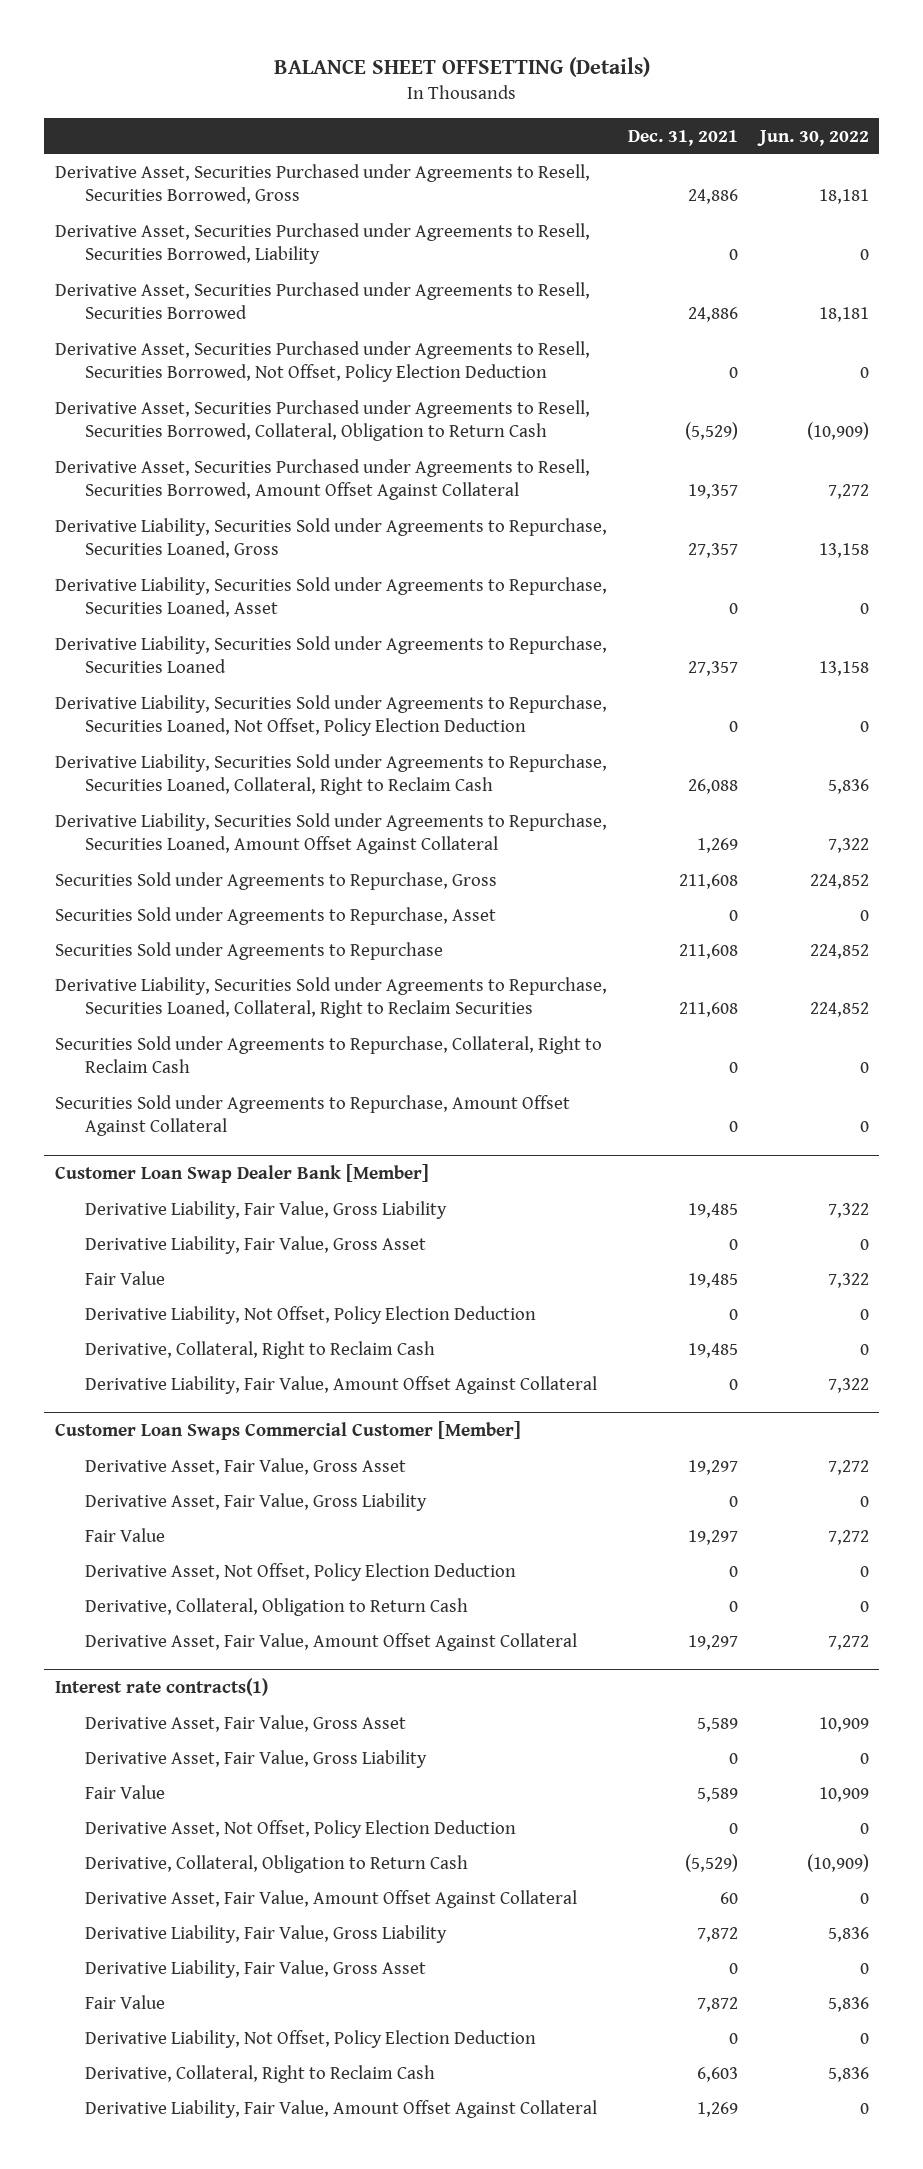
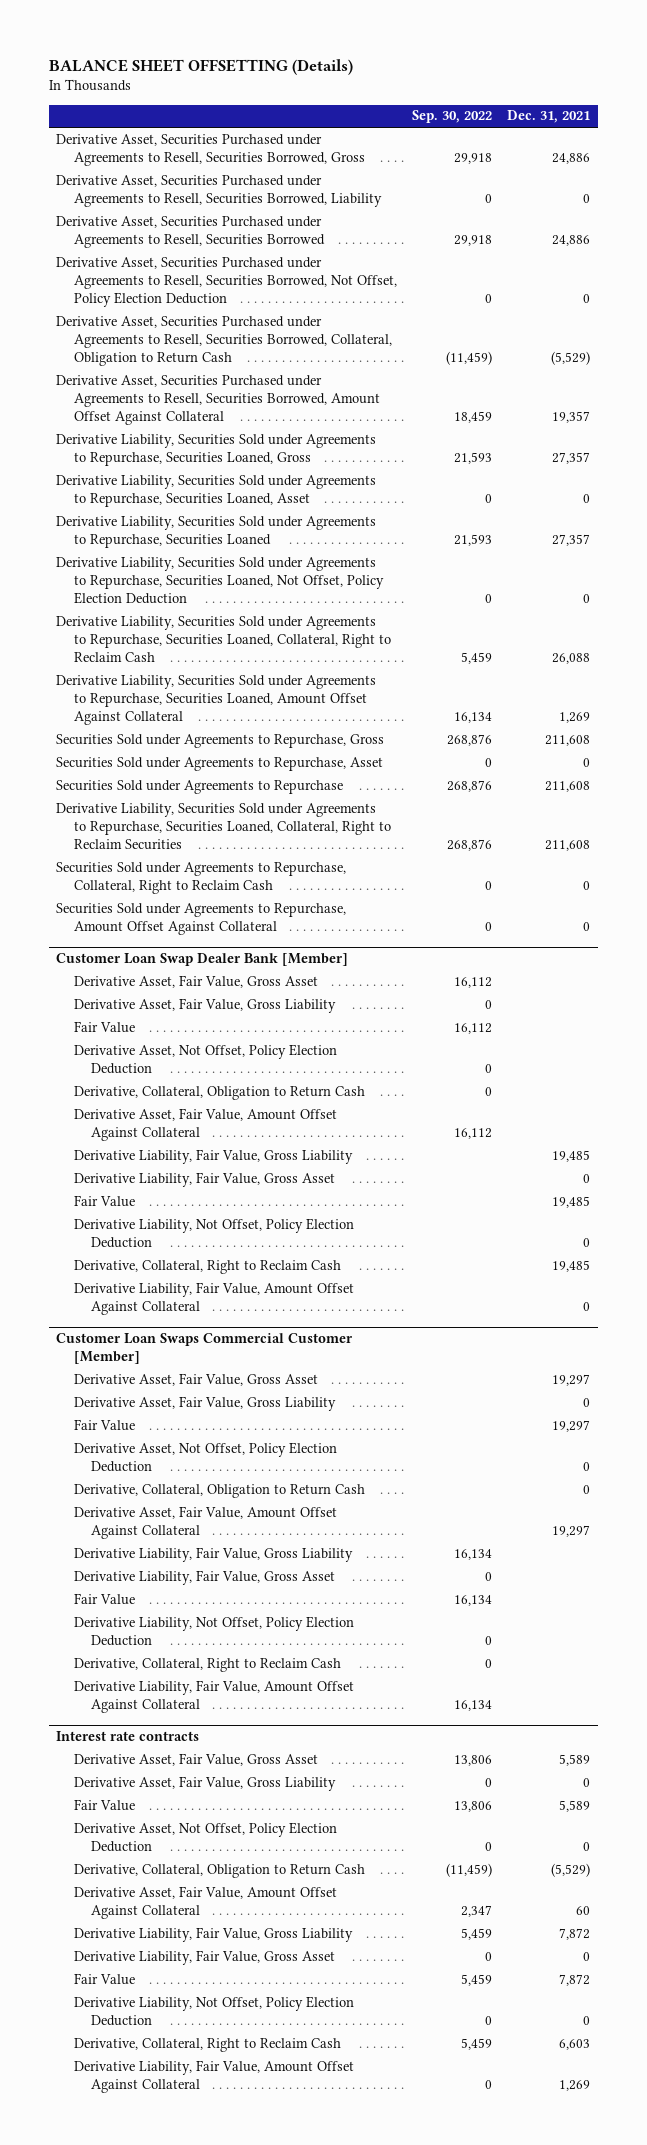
[756,129,869,146] Jun. 30, 2022 -> none
none -> [411,110,492,124] Sep. 30, 2022
none -> [73,974,318,988] Derivative Asset, Fair Value, Gross Asset
none -> [73,997,336,1013] Derivative Asset, Fair Value, Gross Liability
none -> [73,1020,135,1033] Fair Value
none -> [73,1043,337,1075] Derivative Asset, Not Offset, Policy Election Deduction
none -> [73,1085,365,1100] Derivative, Collateral, Obligation to Return Cash
none -> [73,1107,337,1142] Derivative Asset, Fair Value, Amount Offset Against Collateral
none -> [73,1546,353,1562] Derivative Liability, Fair Value, Gross Liability
none -> [73,1569,335,1585] Derivative Liability, Fair Value, Gross Asset
none -> [73,1592,135,1605] Fair Value
none -> [73,1615,354,1647] Derivative Liability, Not Offset, Policy Election Deduction
none -> [73,1657,341,1672] Derivative, Collateral, Right to Reclaim Cash
none -> [73,1679,354,1714] Derivative Liability, Fair Value, Amount Offset Against Collateral
[54,1678,268,1697] Interest rate contracts(1) -> [56,1731,200,1742] Interest rate contracts

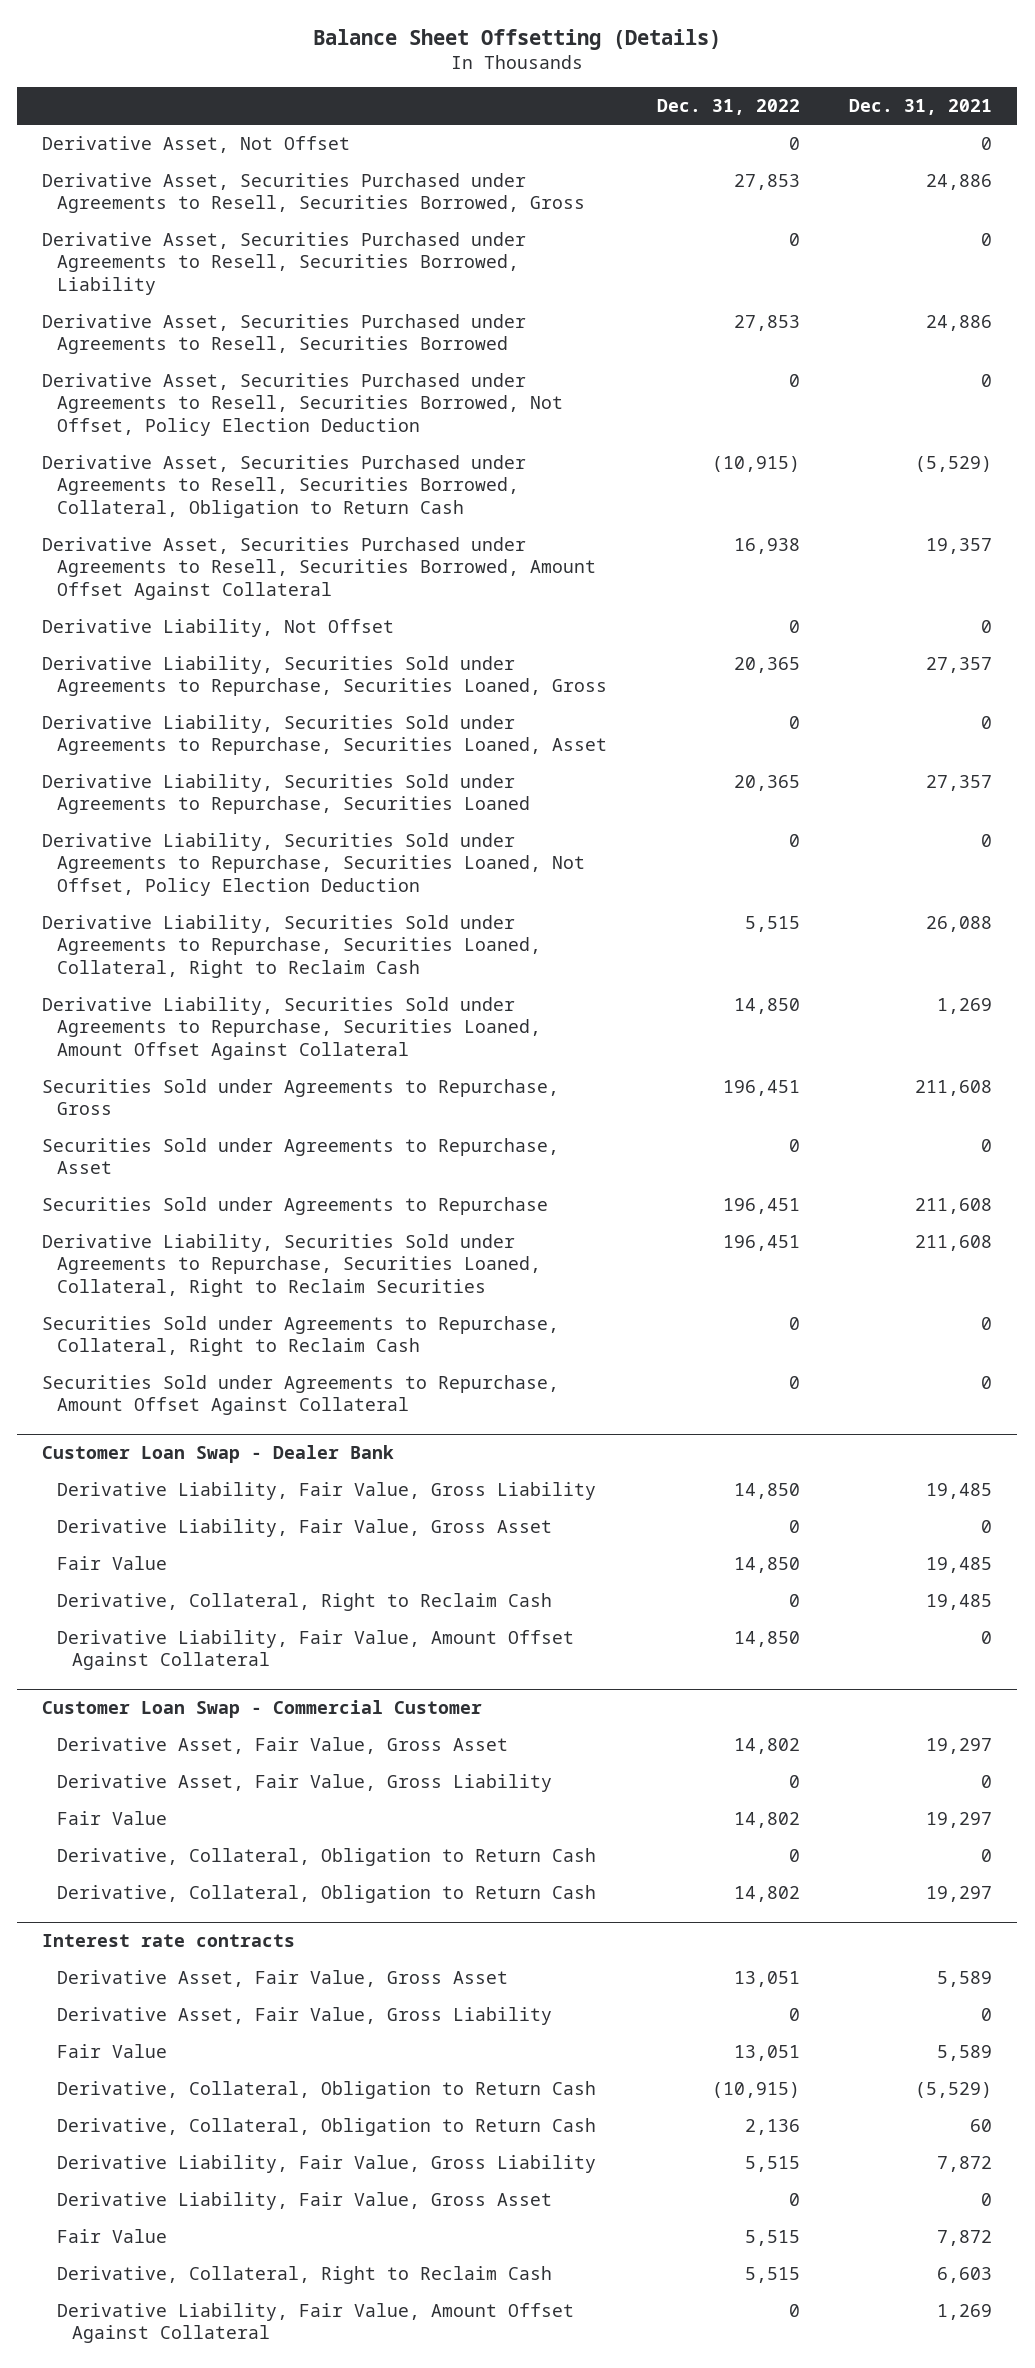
[48,59,353,76] BALANCE SHEET OFFSETTING (Details) -> [313,29,722,51] Balance Sheet Offsetting (Details)
[411,110,492,124] Sep. 30, 2022 -> none
none -> [656,99,800,116] Dec. 31, 2022
none -> [42,135,351,153] Derivative Asset, Not Offset
none -> [42,618,395,637] Derivative Liability, Not Offset
[73,974,318,988] Derivative Asset, Fair Value, Gross Asset -> none
[73,997,336,1013] Derivative Asset, Fair Value, Gross Liability -> none
[73,1020,135,1033] Fair Value -> none
[73,1043,337,1075] Derivative Asset, Not Offset, Policy Election Deduction -> none
[73,1085,365,1100] Derivative, Collateral, Obligation to Return Cash -> none
[73,1107,337,1142] Derivative Asset, Fair Value, Amount Offset Against Collateral -> none
[56,953,349,967] Customer Loan Swap Dealer Bank [Member] -> [42,1445,395,1464] Customer Loan Swap - Dealer Bank
[73,1217,354,1249] Derivative Liability, Not Offset, Policy Election Deduction -> none
[56,1333,354,1365] Customer Loan Swaps Commercial Customer [Member] -> [42,1700,483,1719] Customer Loan Swap - Commercial Customer
[73,1441,337,1473] Derivative Asset, Not Offset, Policy Election Deduction -> none
[73,1546,353,1562] Derivative Liability, Fair Value, Gross Liability -> none
[73,1569,335,1585] Derivative Liability, Fair Value, Gross Asset -> none
[73,1592,135,1605] Fair Value -> none
[73,1615,354,1647] Derivative Liability, Not Offset, Policy Election Deduction -> none
[73,1657,341,1672] Derivative, Collateral, Right to Reclaim Cash -> none
[73,1679,354,1714] Derivative Liability, Fair Value, Amount Offset Against Collateral -> none
[73,1505,337,1540] Derivative Asset, Fair Value, Amount Offset Against Collateral -> [57,1884,597,1903] Derivative, Collateral, Obligation to Return Cash
[73,1821,337,1853] Derivative Asset, Not Offset, Policy Election Deduction -> none
[73,1885,337,1920] Derivative Asset, Fair Value, Amount Offset Against Collateral -> [57,2117,597,2136] Derivative, Collateral, Obligation to Return Cash
[73,1995,354,2027] Derivative Liability, Not Offset, Policy Election Deduction -> none

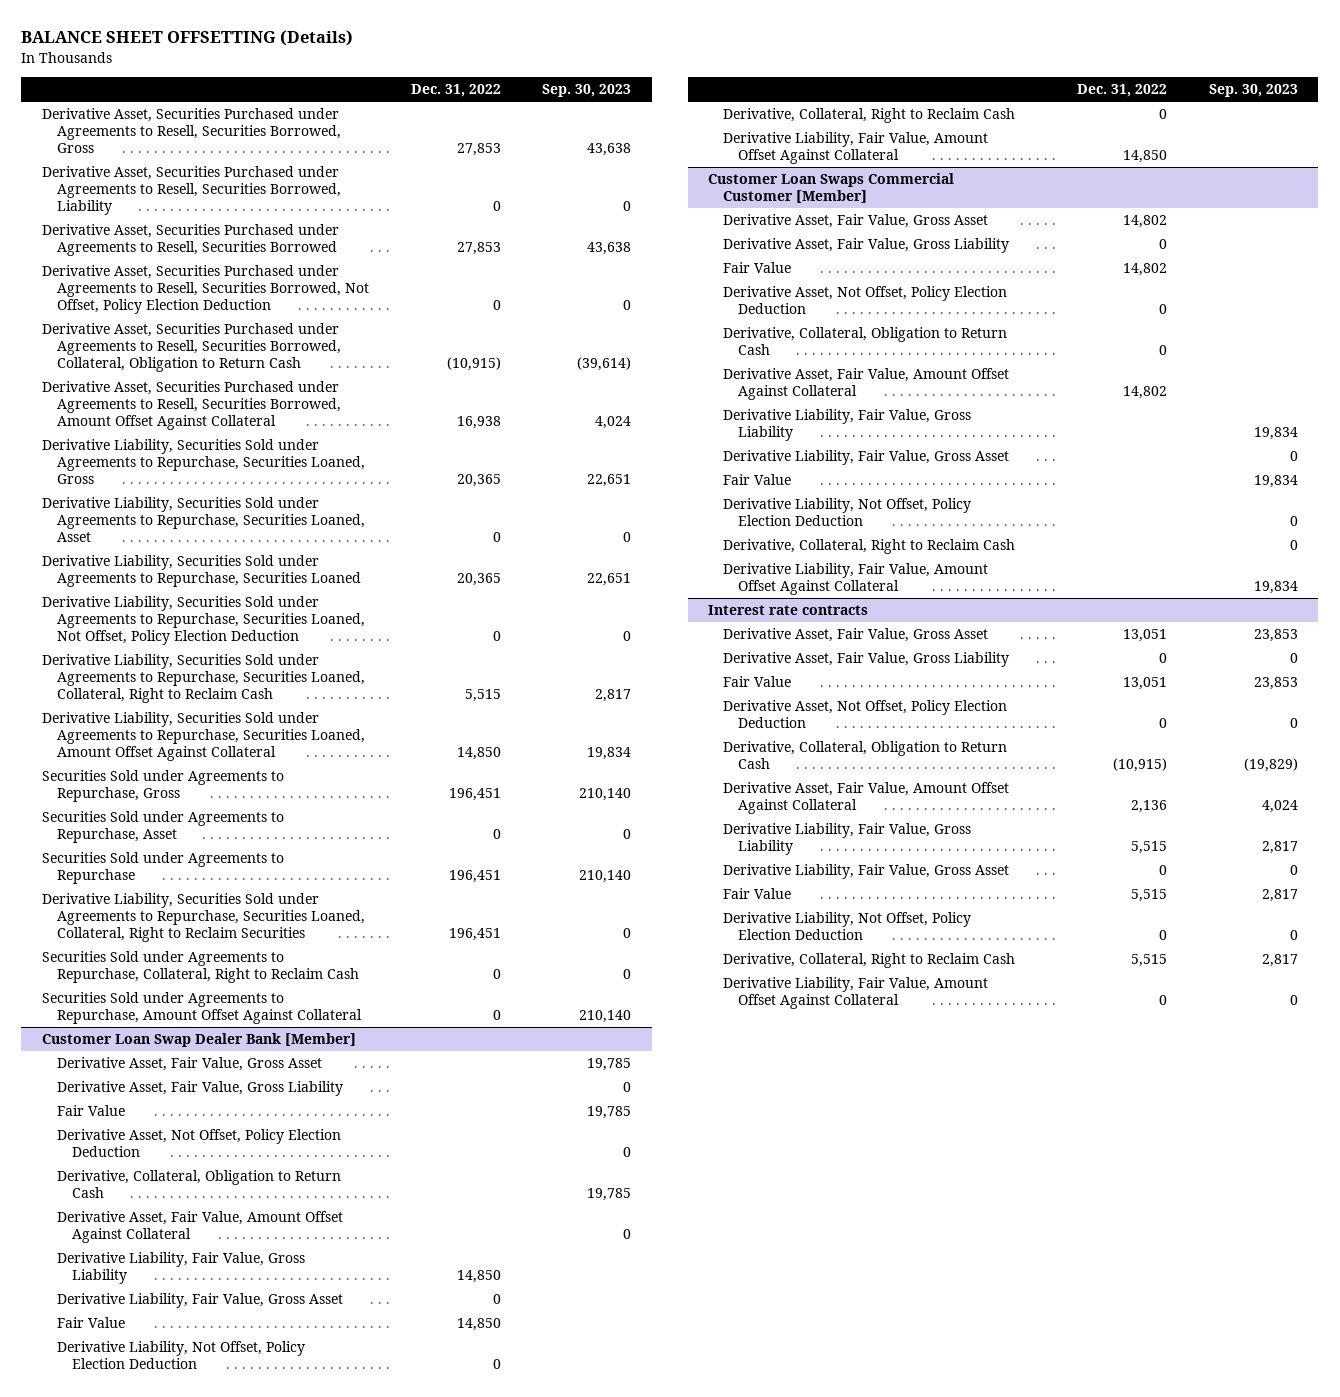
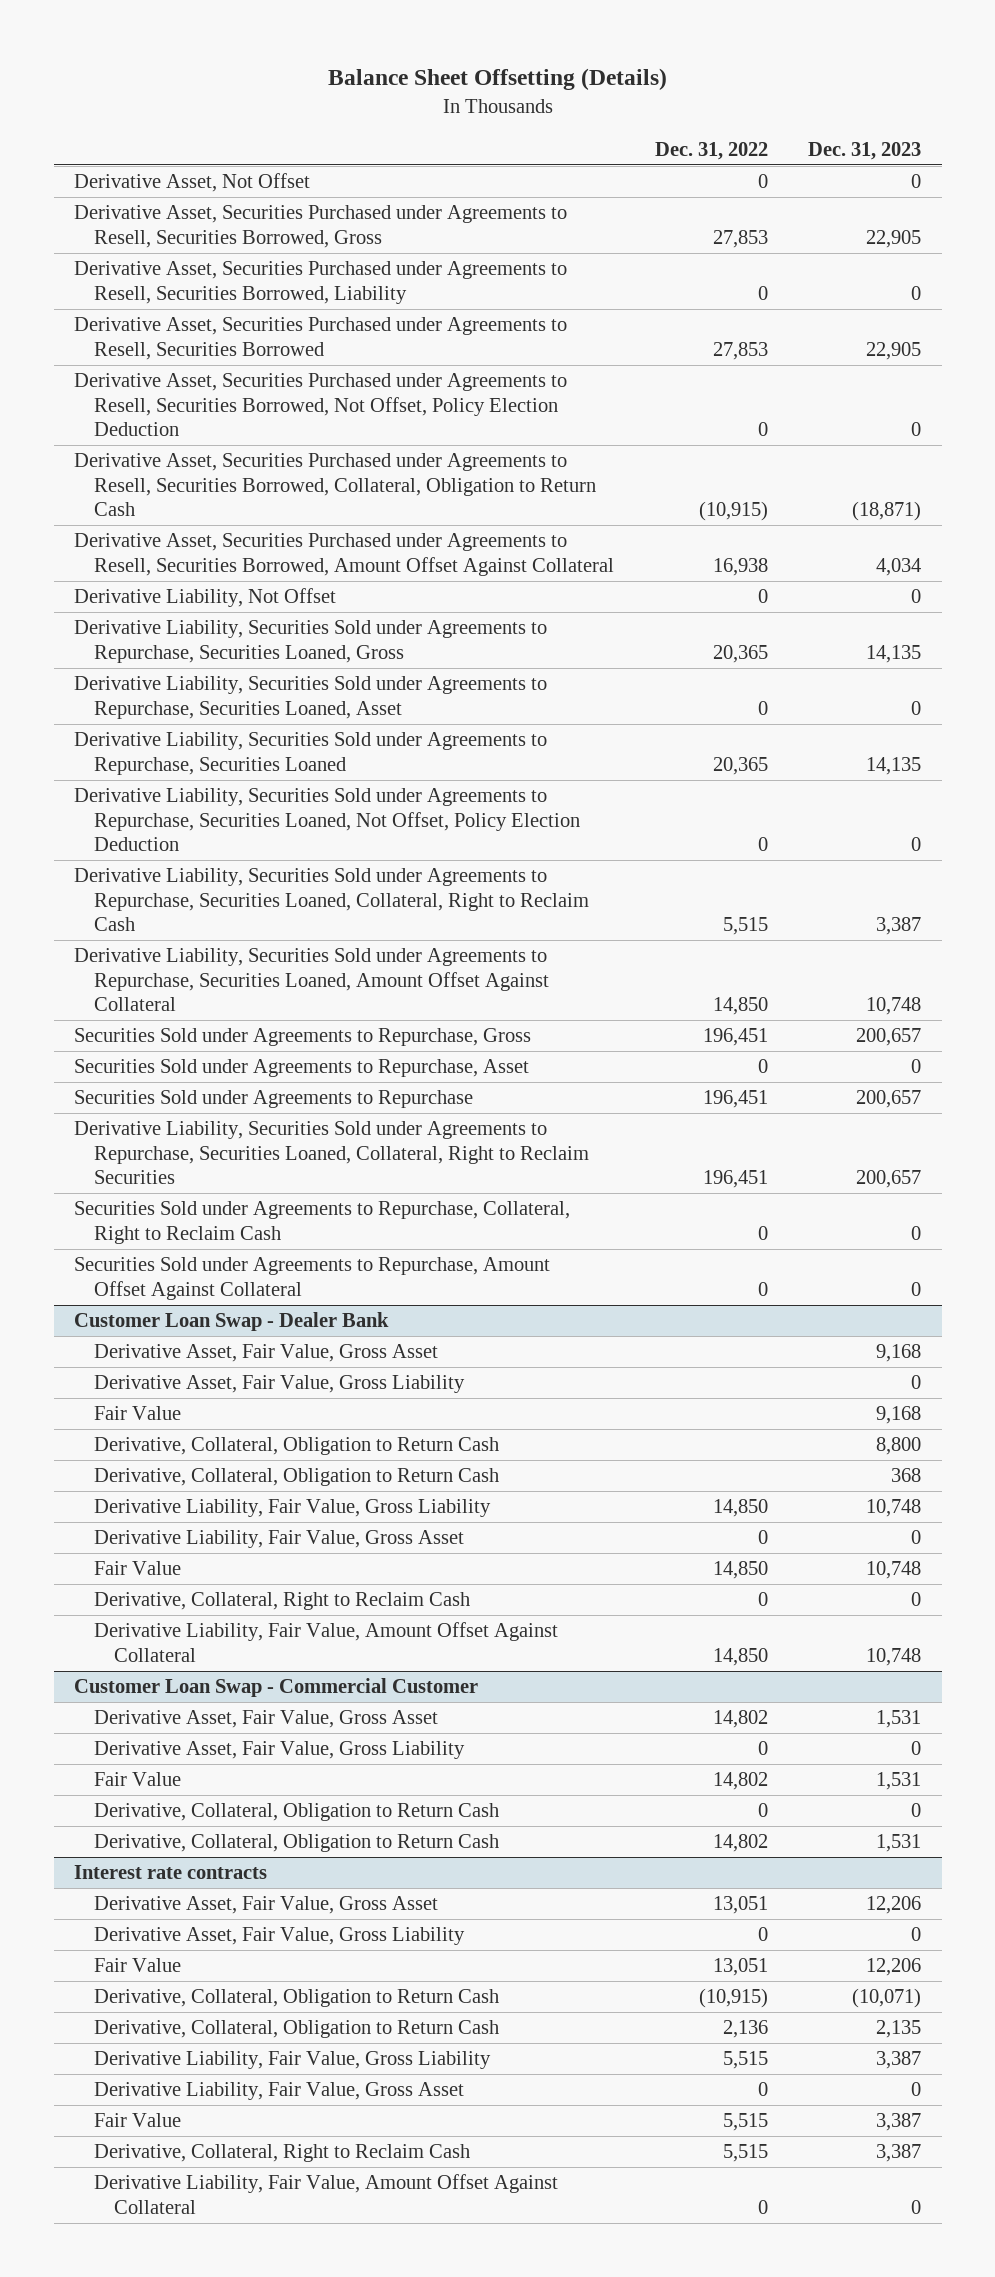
[21,30,354,47] BALANCE SHEET OFFSETTING (Details) -> [327,68,667,91] Balance Sheet Offsetting (Details)
[542,84,632,98] Sep. 30, 2023 -> none
none -> [808,141,922,160] Dec. 31, 2023
none -> [73,173,310,193] Derivative Asset, Not Offset
none -> [73,588,336,608] Derivative Liability, Not Offset
[42,1033,357,1048] Customer Loan Swap Dealer Bank [Member] -> [73,1312,389,1332] Customer Loan Swap - Dealer Bank
[57,1129,342,1158] Derivative Asset, Not Offset, Policy Election Deduction -> none
[57,1211,344,1244] Derivative Asset, Fair Value, Amount Offset Against Collateral -> [93,1468,499,1487] Derivative, Collateral, Obligation to Return Cash
[57,1341,306,1370] Derivative Liability, Not Offset, Policy Election Deduction -> none
[708,173,955,204] Customer Loan Swaps Commercial Customer [Member] -> [73,1678,478,1698] Customer Loan Swap - Commercial Customer
[723,286,1008,315] Derivative Asset, Not Offset, Policy Election Deduction -> none
[723,409,972,442] Derivative Liability, Fair Value, Gross Liability -> none
[723,450,1010,466] Derivative Liability, Fair Value, Gross Asset -> none
[723,474,792,486] Fair Value -> none
[723,498,972,527] Derivative Liability, Not Offset, Policy Election Deduction -> none
[723,539,1016,555] Derivative, Collateral, Right to Reclaim Cash -> none
[723,563,989,596] Derivative Liability, Fair Value, Amount Offset Against Collateral -> none
[723,368,1010,401] Derivative Asset, Fair Value, Amount Offset Against Collateral -> [93,1834,499,1853] Derivative, Collateral, Obligation to Return Cash
[723,700,1008,729] Derivative Asset, Not Offset, Policy Election Deduction -> none
[723,782,1010,815] Derivative Asset, Fair Value, Amount Offset Against Collateral -> [93,2020,499,2039] Derivative, Collateral, Obligation to Return Cash
[723,912,972,941] Derivative Liability, Not Offset, Policy Election Deduction -> none

